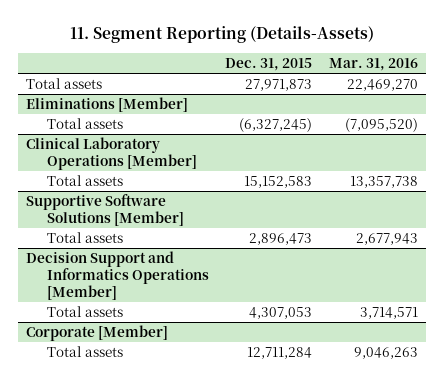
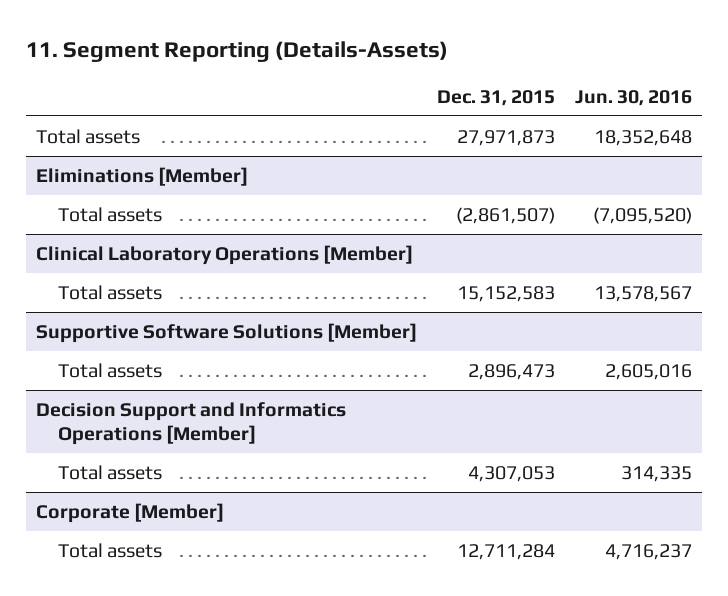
[328,58,418,72] Mar. 31, 2016 -> none
none -> [575,89,693,106] Jun. 30, 2016
[239,118,313,133] (6,327,245) -> [456,206,556,224] (2,861,507)

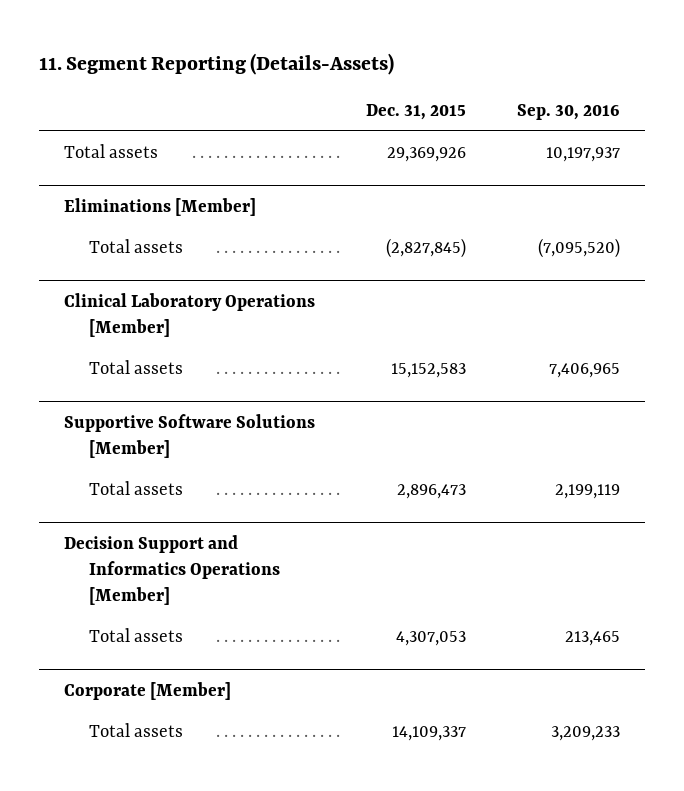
[575,89,693,106] Jun. 30, 2016 -> none
none -> [516,103,620,120] Sep. 30, 2016
[457,129,556,146] 27,971,873 -> [386,147,466,163] 29,369,926
[456,206,556,224] (2,861,507) -> [385,238,466,259] (2,827,845)
[457,543,556,560] 12,711,284 -> [391,726,466,742] 14,109,337

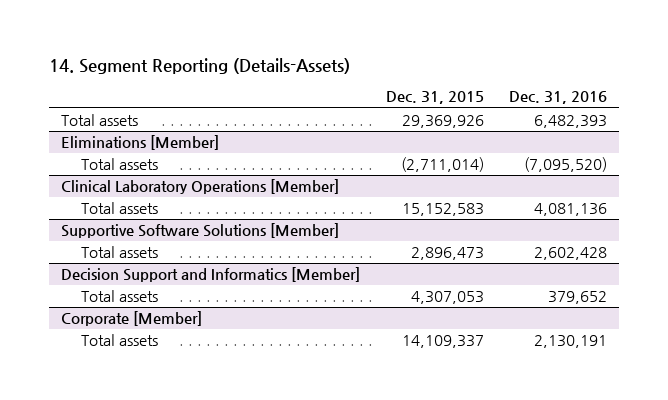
[38,52,394,75] 11. Segment Reporting (Details-Assets) -> [48,58,350,75] 14. Segment Reporting (Details-Assets)
[516,103,620,120] Sep. 30, 2016 -> none
none -> [508,91,607,105] Dec. 31, 2016
[385,238,466,259] (2,827,845) -> [400,157,484,173] (2,711,014)
[64,535,280,605] Decision Support and Informatics Operations [Member] -> [61,267,361,283] Decision Support and Informatics [Member]

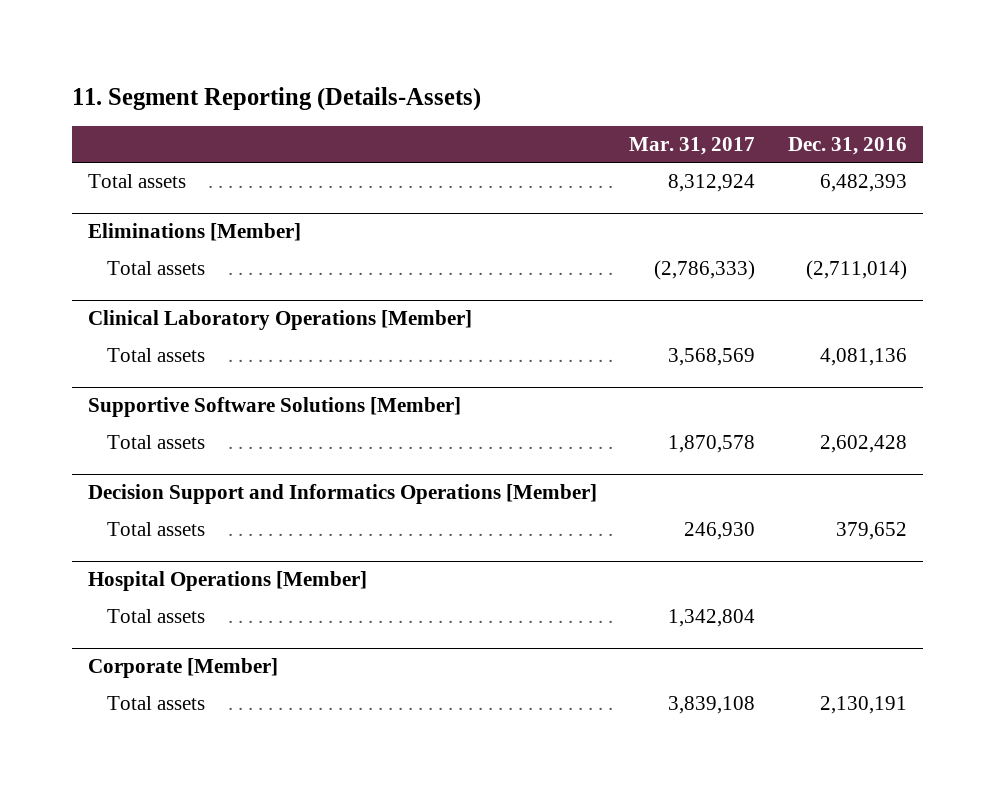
[48,58,350,75] 14. Segment Reporting (Details-Assets) -> [71,86,481,111] 11. Segment Reporting (Details-Assets)
[385,91,484,105] Dec. 31, 2015 -> none
none -> [629,137,756,156] Mar. 31, 2017
[523,157,607,173] (7,095,520) -> [805,260,907,281] (2,711,014)
[61,267,361,283] Decision Support and Informatics [Member] -> [88,484,598,505] Decision Support and Informatics Operations [Member]
none -> [88,571,368,592] Hospital Operations [Member]
none -> [106,609,205,624] Total assets

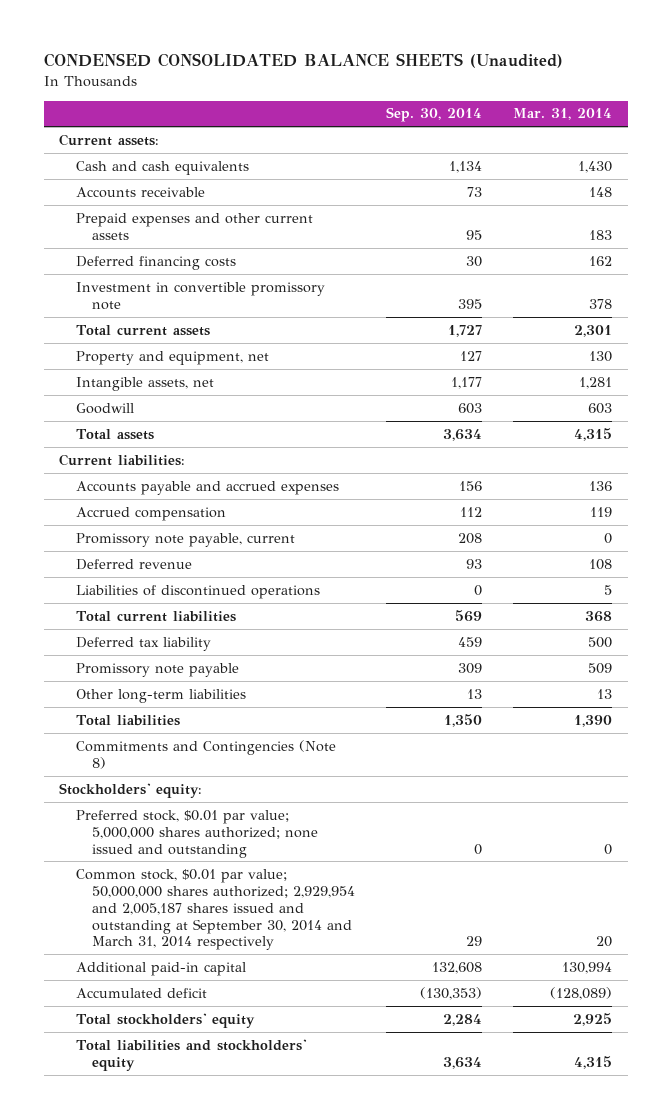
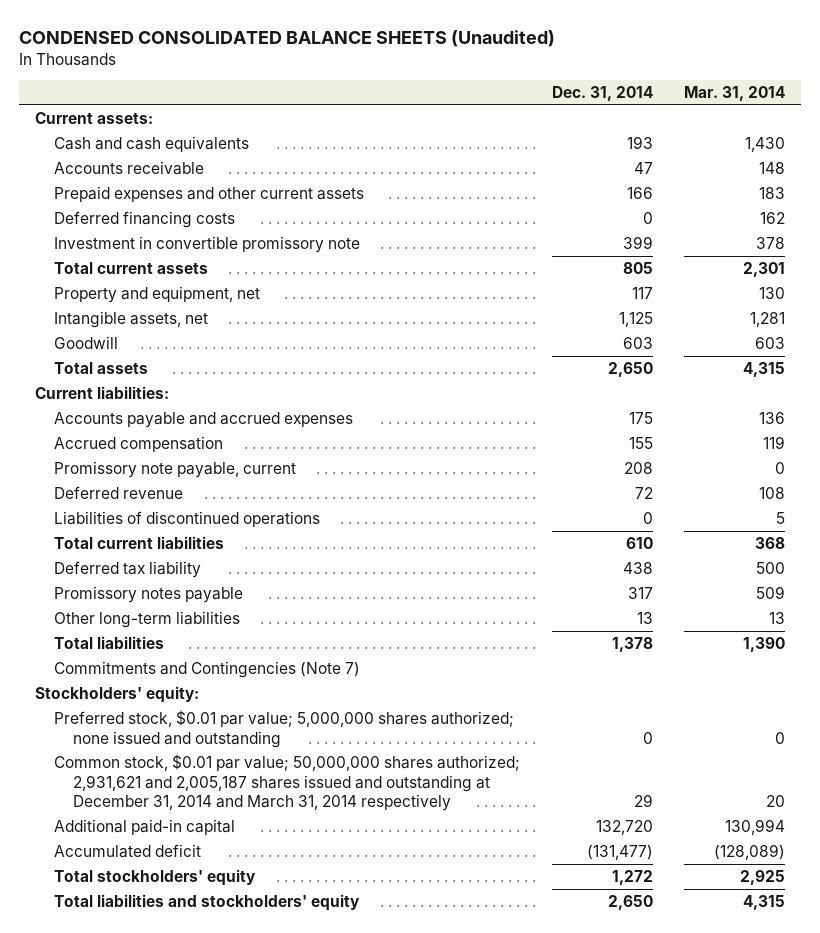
[385,107,482,123] Sep. 30, 2014 -> none
none -> [551,86,653,102] Dec. 31, 2014
[75,662,239,677] Promissory note payable -> [54,585,244,603] Promissory notes payable
[75,739,336,769] Commitments and Contingencies (Note 8) -> [54,660,361,678] Commitments and Contingencies (Note 7)
[75,868,355,951] Common stock, $0.01 par value; 50,000,000 shares authorized; 2,929,954 and 2,005,187 shares issued and outstanding at September 30, 2014 and March 31, 2014 respectively -> [54,753,521,812] Common stock, $0.01 par value; 50,000,000 shares authorized; 2,931,621 and 2,005,187 shares issued and outstanding at December 31, 2014 and March 31, 2014 respectively

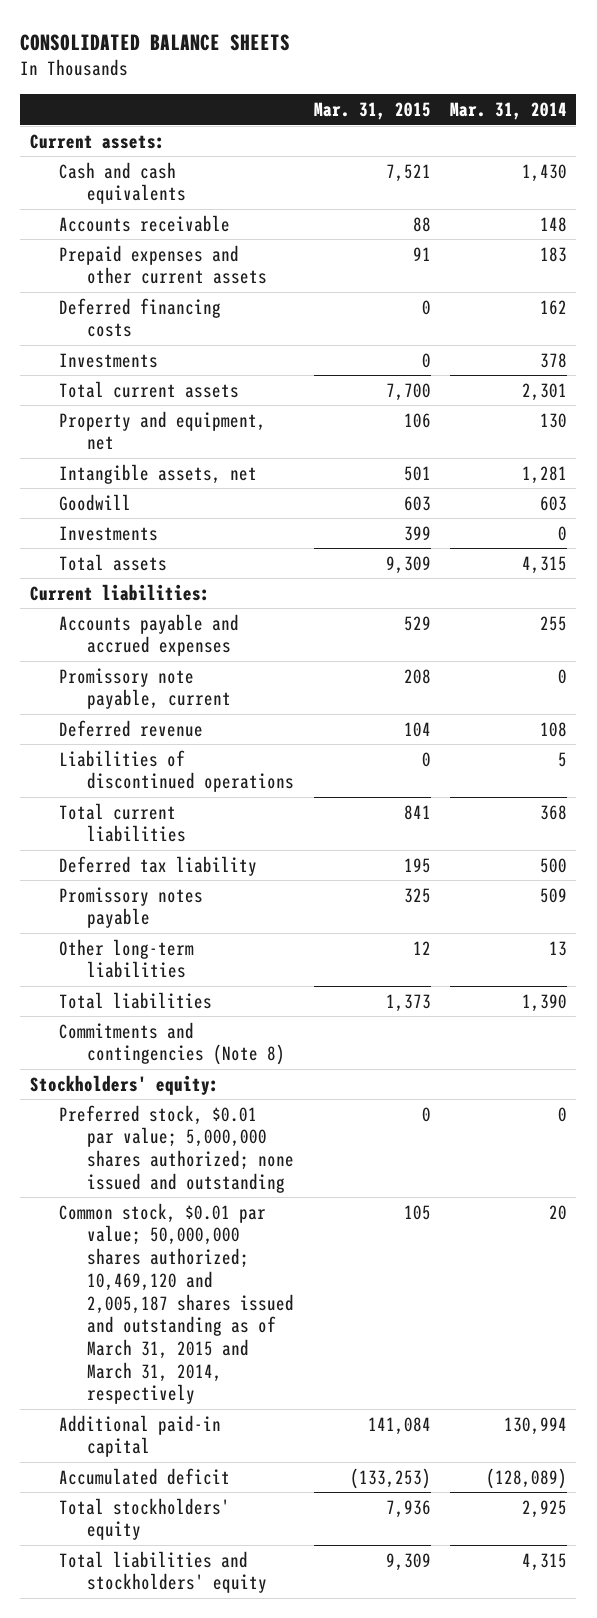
[19,29,556,47] CONDENSED CONSOLIDATED BALANCE SHEETS (Unaudited) -> [20,33,291,51] CONSOLIDATED BALANCE SHEETS
[551,86,653,102] Dec. 31, 2014 -> none
none -> [313,102,431,121] Mar. 31, 2015
[54,235,361,253] Investment in convertible promissory note -> [58,352,158,368] Investments
none -> [58,525,158,541] Investments
[54,435,224,452] Accrued compensation -> none
[758,411,785,424] 136 -> [539,615,567,631] 255
[54,660,361,678] Commitments and Contingencies (Note 7) -> [58,1021,286,1066] Commitments and contingencies (Note 8)
[54,753,521,812] Common stock, $0.01 par value; 50,000,000 shares authorized; 2,931,621 and 2,005,187 shares issued and outstanding at December 31, 2014 and March 31, 2014 respectively -> [58,1202,295,1405] Common stock, $0.01 par value; 50,000,000 shares authorized; 10,469,120 and 2,005,187 shares issued and outstanding as of March 31, 2015 and March 31, 2014, respectively

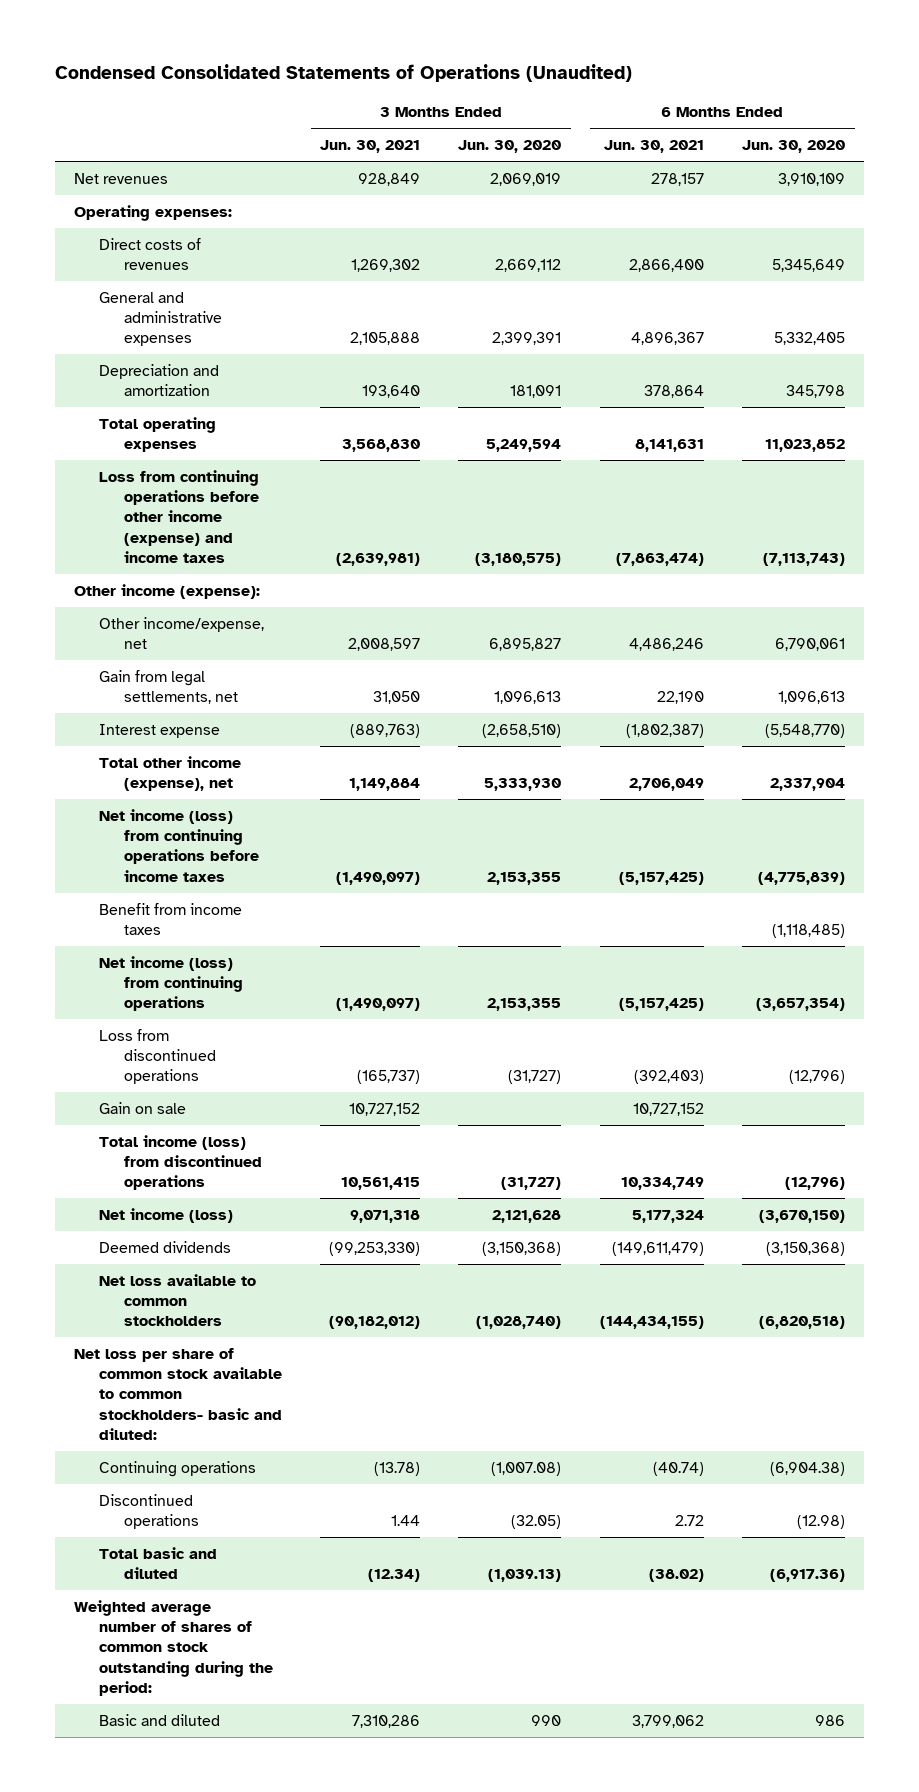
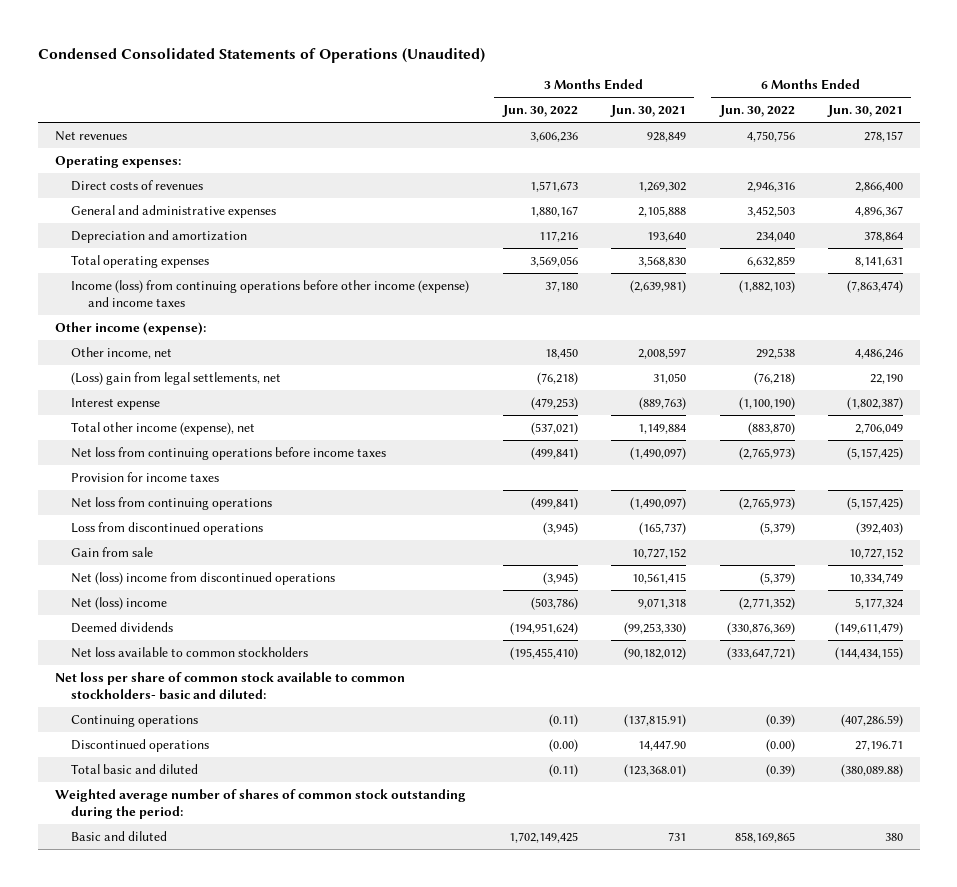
[458,140,562,154] Jun. 30, 2020 -> none
[742,140,846,154] Jun. 30, 2020 -> none
none -> [501,105,578,118] Jun. 30, 2022
none -> [718,105,795,118] Jun. 30, 2022
[98,469,259,563] Loss from continuing operations before other income (expense) and income taxes -> [71,279,470,307] Income (loss) from continuing operations before other income (expense) and income taxes
[98,616,264,650] Other income/expense, net -> [71,346,173,359] Other income, net
[98,669,238,705] Gain from legal settlements, net -> [71,371,282,385] (Loss) gain from legal settlements, net
[98,808,259,882] Net income (loss) from continuing operations before income taxes -> [71,446,387,460] Net loss from continuing operations before income taxes
[98,902,242,936] Benefit from income taxes -> [71,471,220,482] Provision for income taxes
[98,955,243,1012] Net income (loss) from continuing operations -> [71,496,273,510] Net loss from continuing operations
[98,1101,186,1114] Gain on sale -> [71,546,154,557] Gain from sale
[98,1134,262,1191] Total income (loss) from discontinued operations -> [71,571,336,585] Net (loss) income from discontinued operations
[98,1207,233,1223] Net income (loss) -> [71,596,168,610] Net (loss) income
[374,1461,421,1476] (13.78) -> [624,713,687,727] (137,815.91)
[652,1461,704,1476] (40.74) -> [840,713,903,727] (407,286.59)
[391,1515,421,1527] 1.44 -> [638,739,687,751] 14,447.90
[674,1515,704,1527] 2.72 -> [854,739,903,751] 27,196.71
[368,1569,421,1583] (12.34) -> [624,763,687,777] (123,368.01)
[648,1569,704,1583] (38.02) -> [840,763,903,777] (380,089.88)
[352,1714,421,1728] 7,310,286 -> [668,831,687,841] 731
[631,1714,704,1728] 3,799,062 -> [884,832,903,841] 380

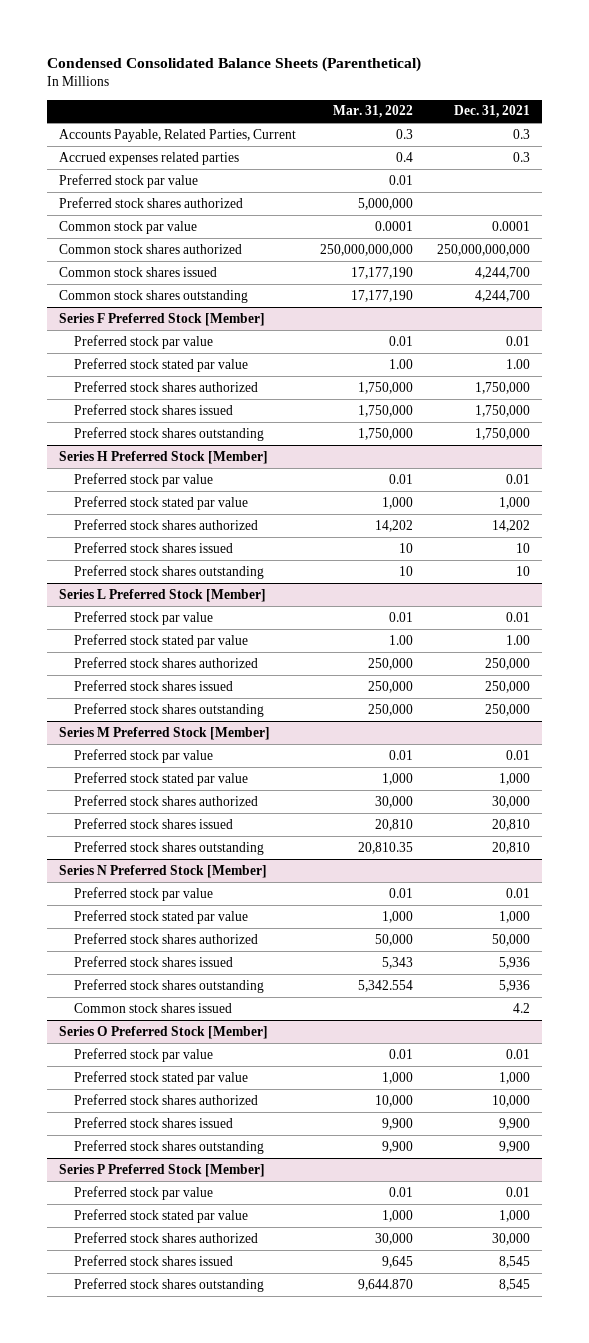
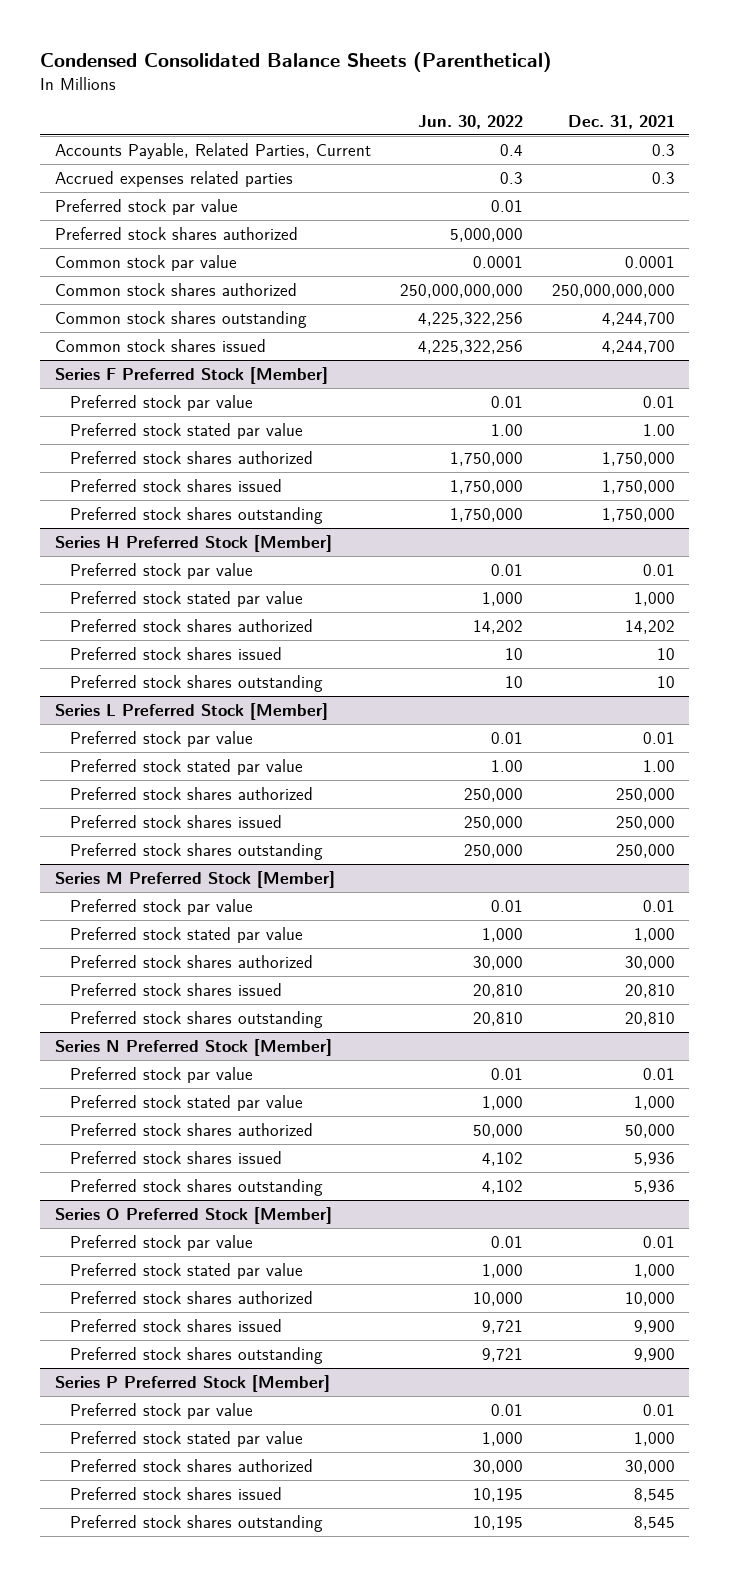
[332,105,413,119] Mar. 31, 2022 -> none
none -> [417,114,523,129] Jun. 30, 2022
[58,266,217,277] Common stock shares issued -> [54,338,266,352] Common stock shares issued
[73,1002,232,1013] Common stock shares issued -> none

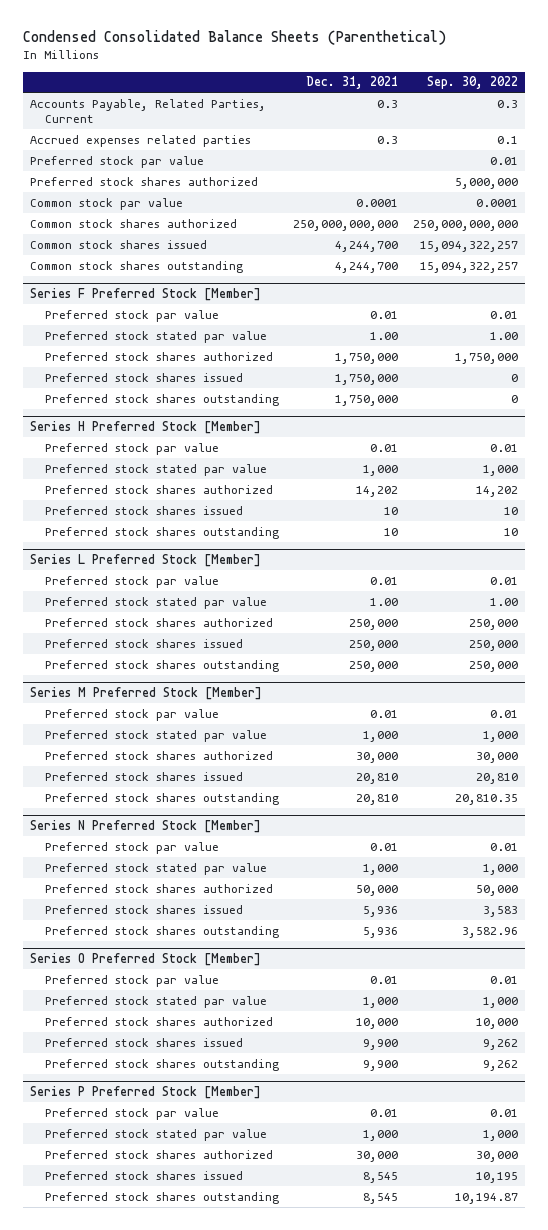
[417,114,523,129] Jun. 30, 2022 -> none
none -> [426,76,518,90] Sep. 30, 2022
[54,310,307,328] Common stock shares outstanding -> [30,260,244,273] Common stock shares outstanding

